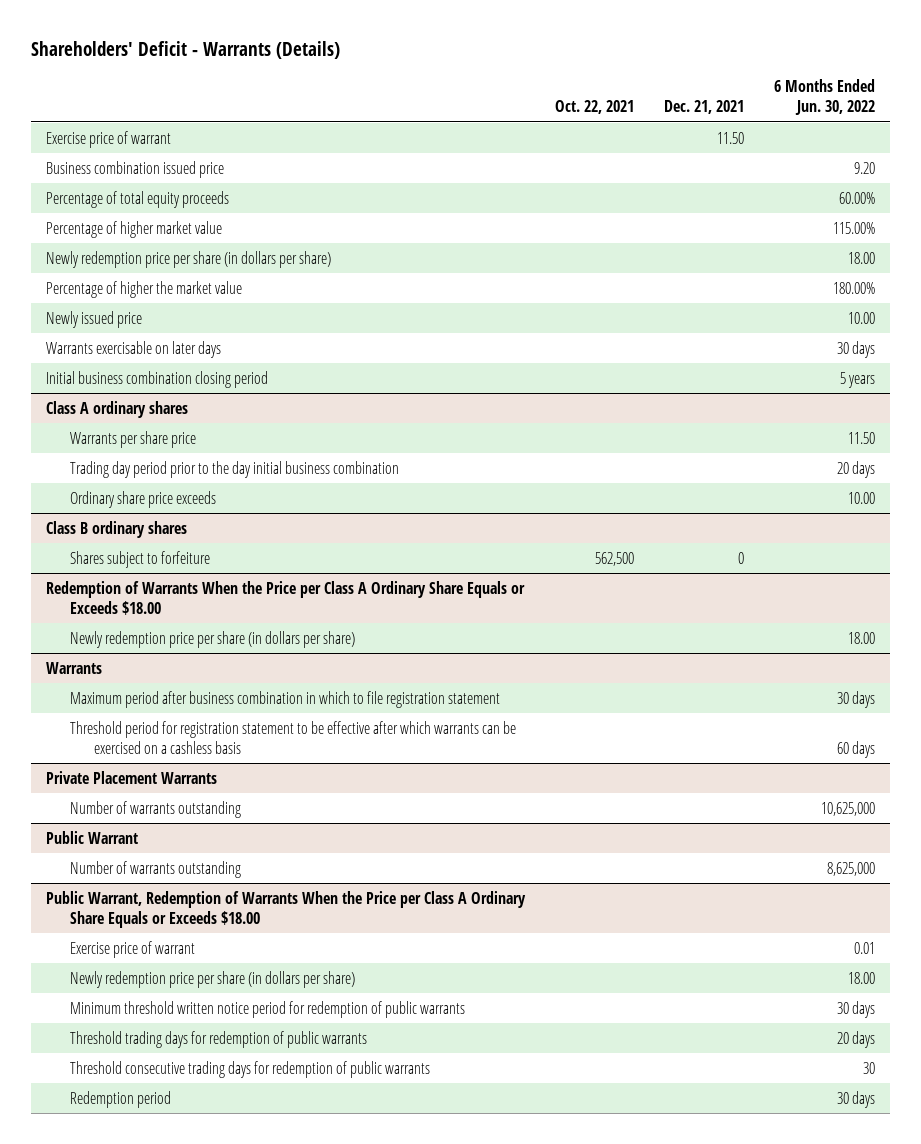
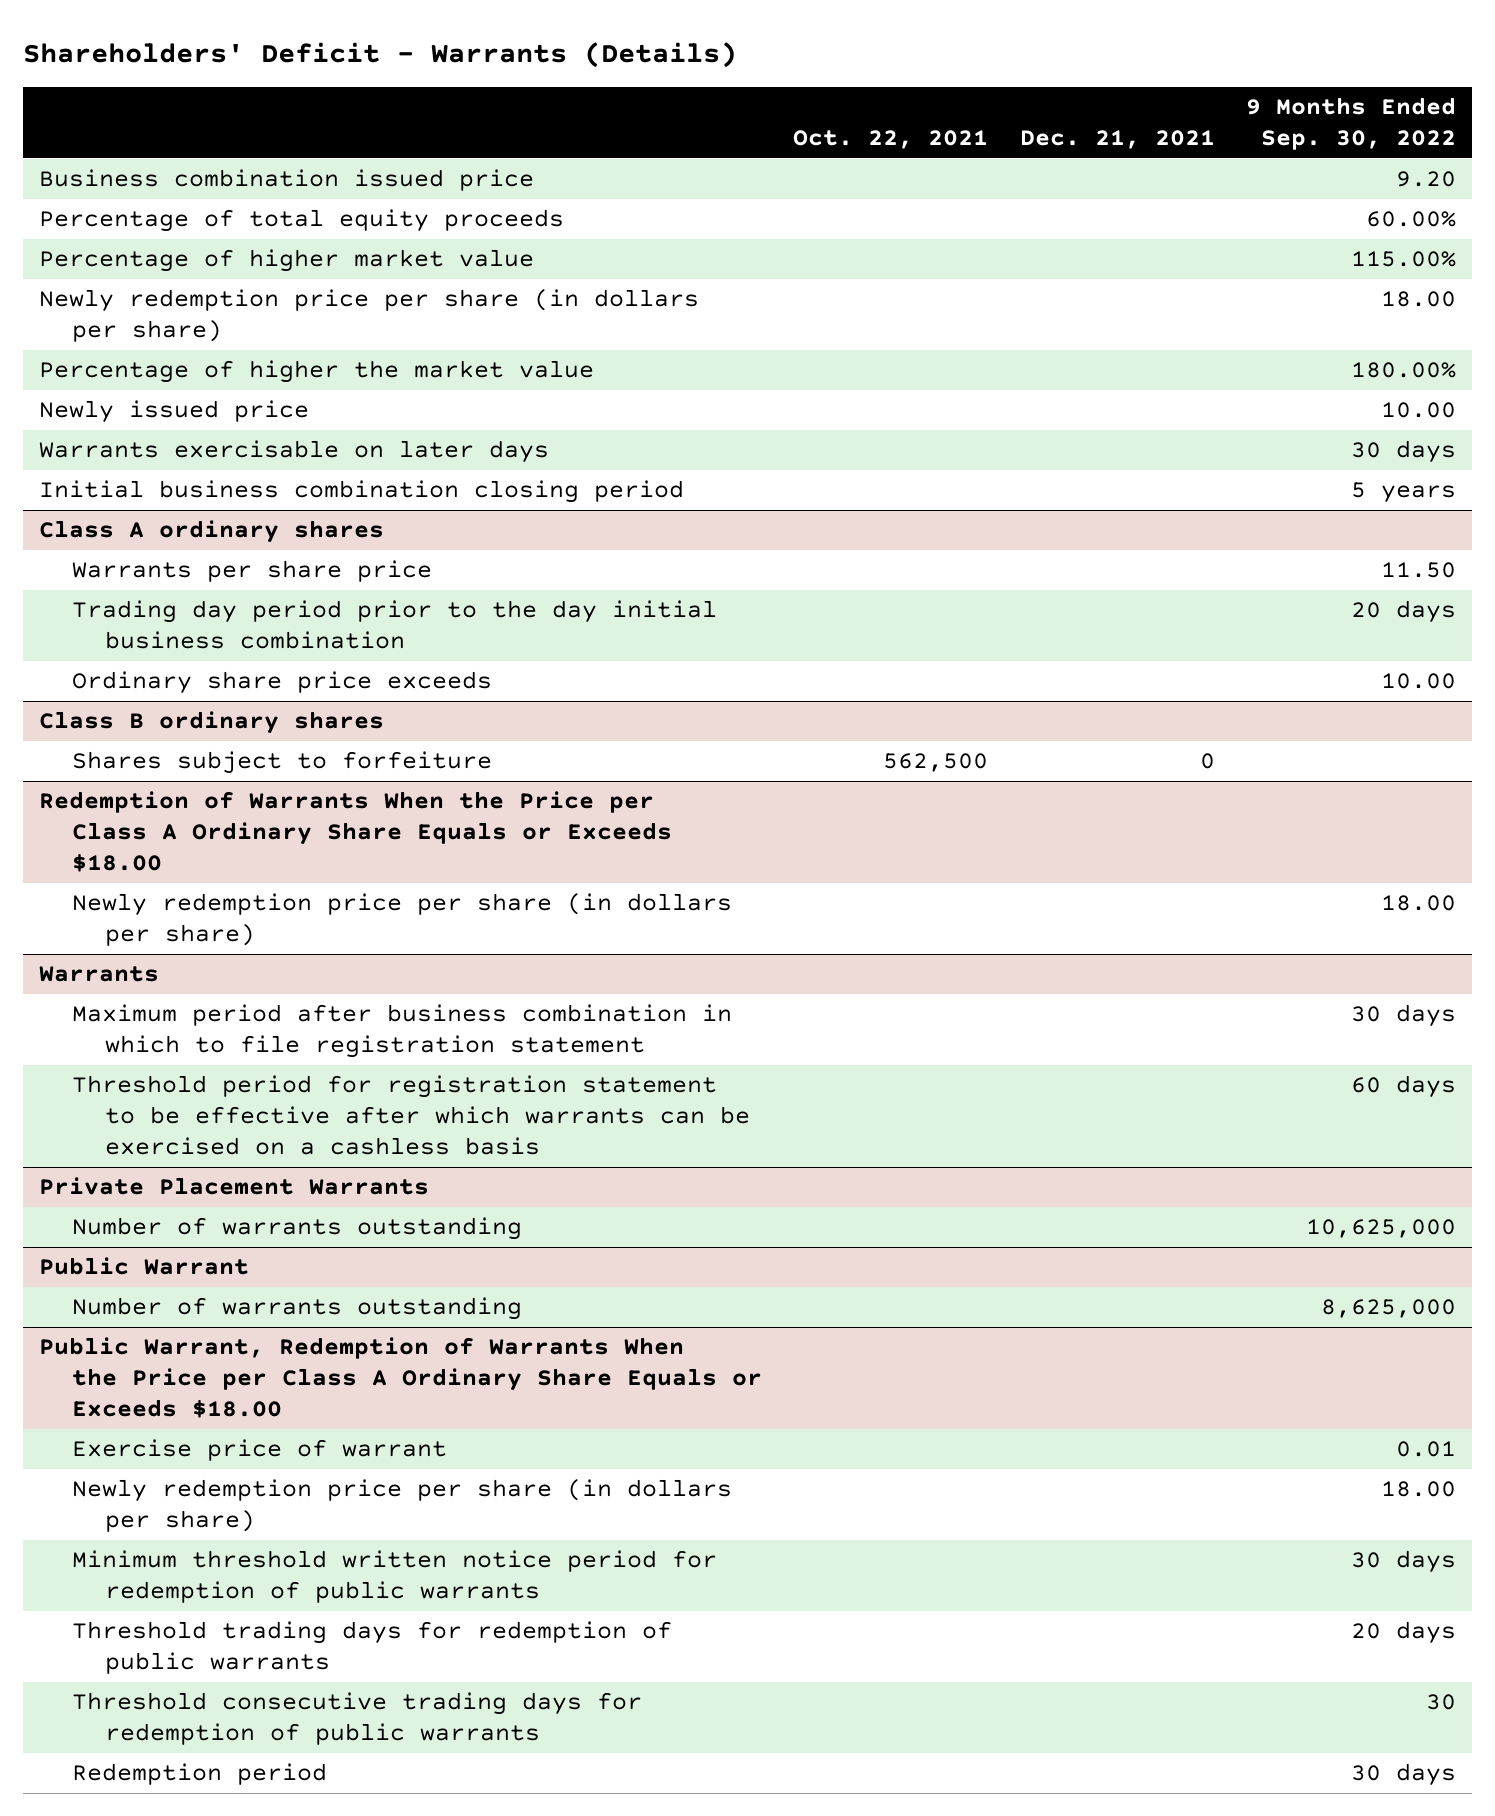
[773,79,875,116] 6 Months Ended Jun. 30, 2022 -> none
none -> [1246,97,1457,151] 9 Months Ended Sep. 30, 2022
[45,130,171,148] Exercise price of warrant -> none

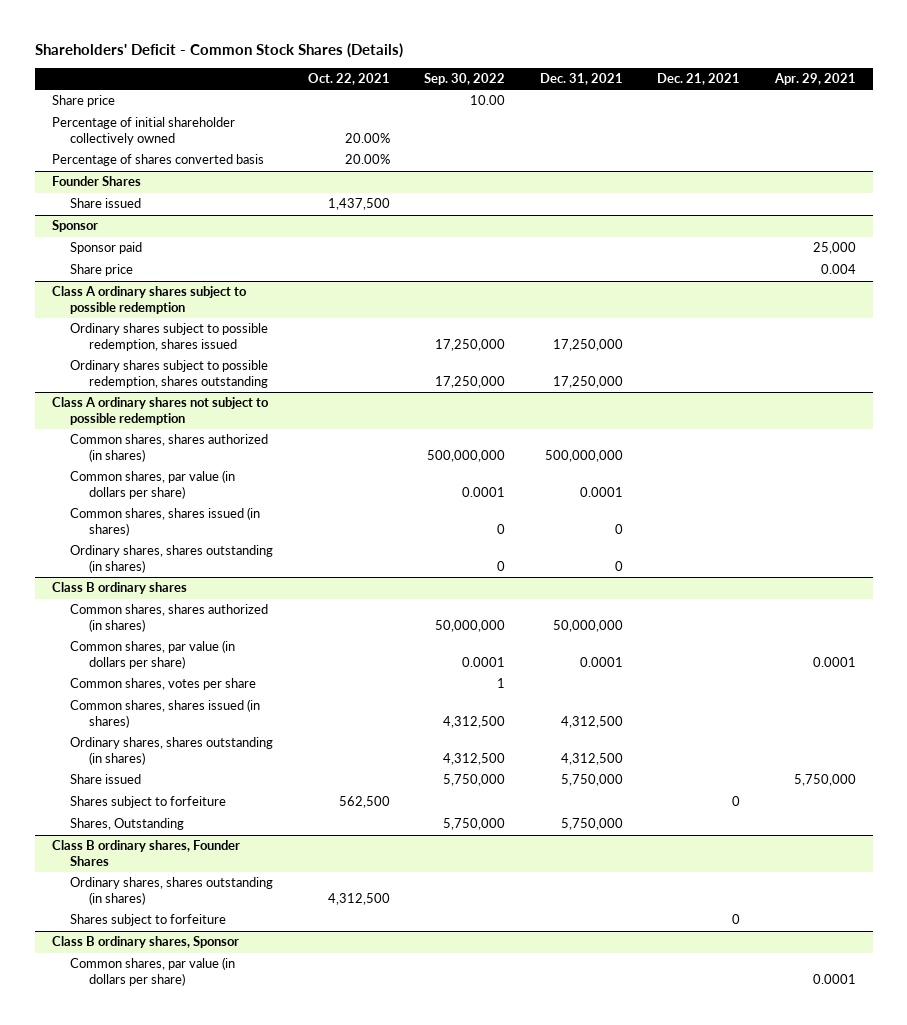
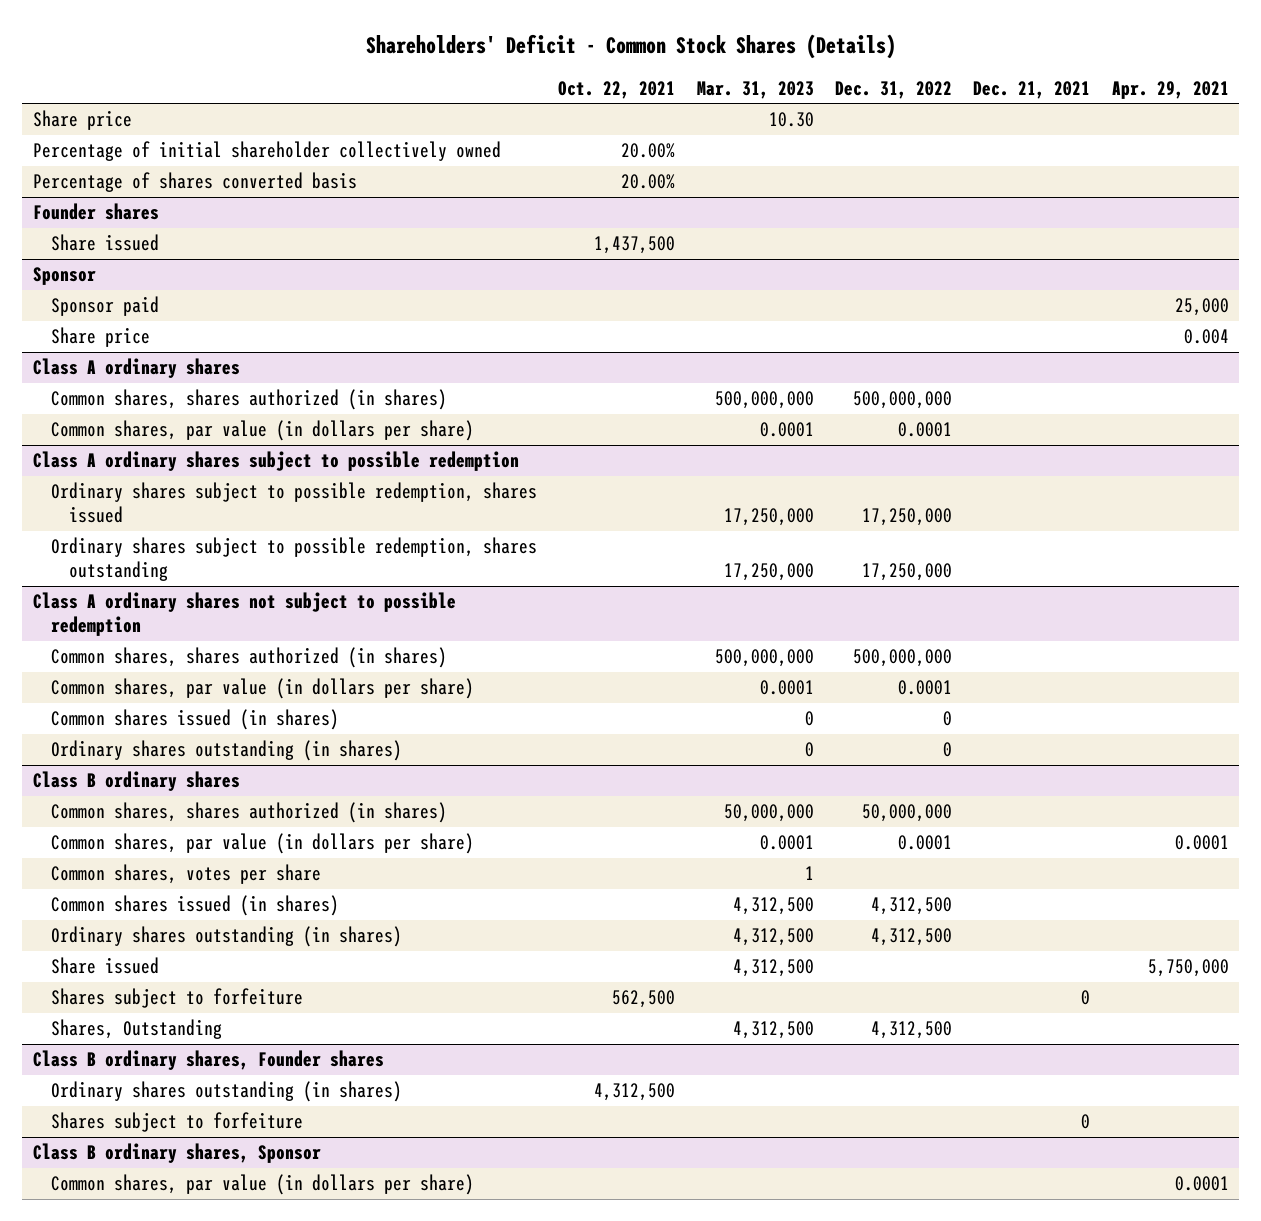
[424,73,506,86] Sep. 30, 2022 -> none
[539,73,623,86] Dec. 31, 2021 -> none
none -> [696,80,814,99] Mar. 31, 2023
none -> [834,80,952,99] Dec. 31, 2022
[51,176,141,187] Founder Shares -> [32,203,159,221] Founder shares
none -> [32,358,240,379] Class A ordinary shares
none -> [50,389,447,411] Common shares, shares authorized (in shares)
none -> [50,420,474,442] Common shares, par value (in dollars per share)
[70,507,261,536] Common shares, shares issued (in shares) -> [50,709,339,731] Common shares issued (in shares)
[70,545,274,573] Ordinary shares, shares outstanding (in shares) -> [50,740,402,762] Ordinary shares outstanding (in shares)
[70,699,261,728] Common shares, shares issued (in shares) -> [50,895,339,917] Common shares issued (in shares)
[70,737,274,765] Ordinary shares, shares outstanding (in shares) -> [50,926,402,948] Ordinary shares outstanding (in shares)
[51,840,240,866] Class B ordinary shares, Founder Shares -> [32,1050,384,1071] Class B ordinary shares, Founder shares
[70,877,274,905] Ordinary shares, shares outstanding (in shares) -> [50,1081,402,1103] Ordinary shares outstanding (in shares)

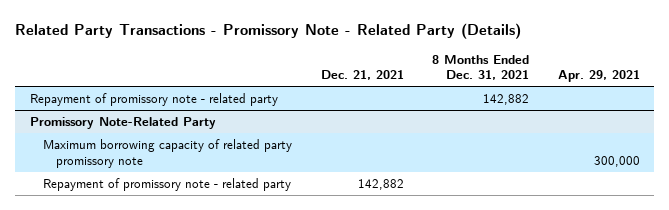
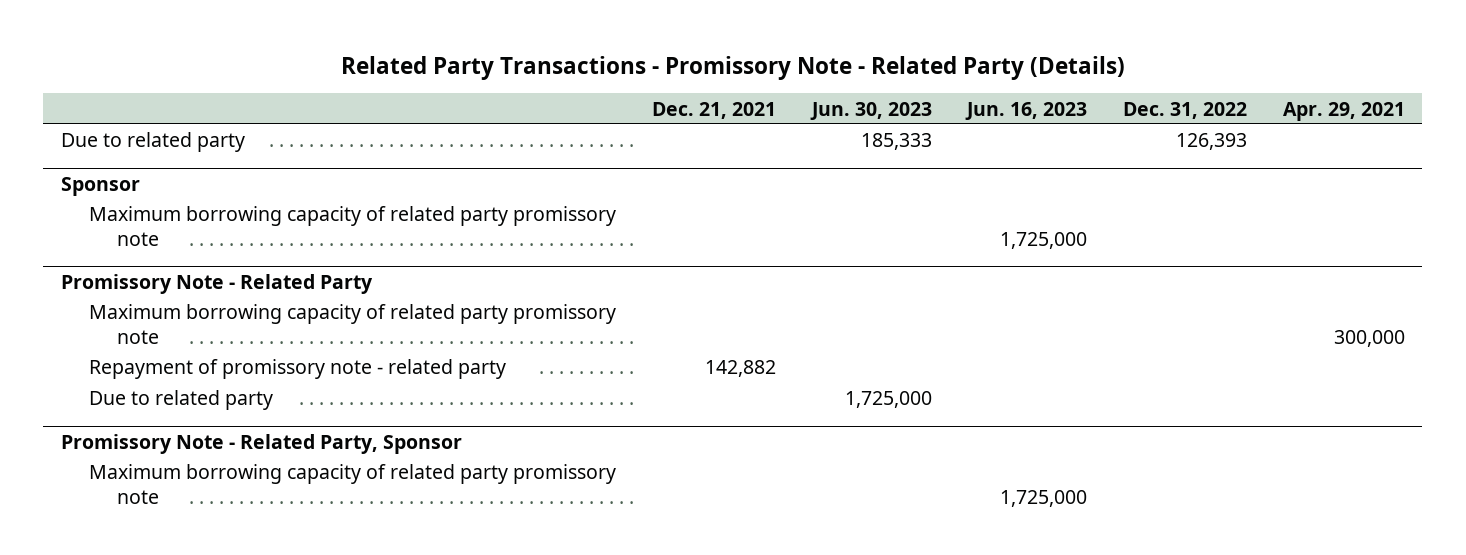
[432,54,530,81] 8 Months Ended Dec. 31, 2021 -> none
none -> [809,101,932,120] Jun. 30, 2023
none -> [965,101,1088,120] Jun. 16, 2023
none -> [1122,101,1247,119] Dec. 31, 2022
[29,92,278,106] Repayment of promissory note - related party -> none
none -> [61,132,246,153] Due to related party
none -> [61,176,141,196] Sponsor
none -> [89,206,617,246] Maximum borrowing capacity of related party promissory note
[29,116,216,129] Promissory Note-Related Party -> [61,273,374,294] Promissory Note - Related Party
none -> [89,390,274,411] Due to related party
none -> [61,433,463,454] Promissory Note - Related Party, Sponsor
none -> [89,464,617,504] Maximum borrowing capacity of related party promissory note

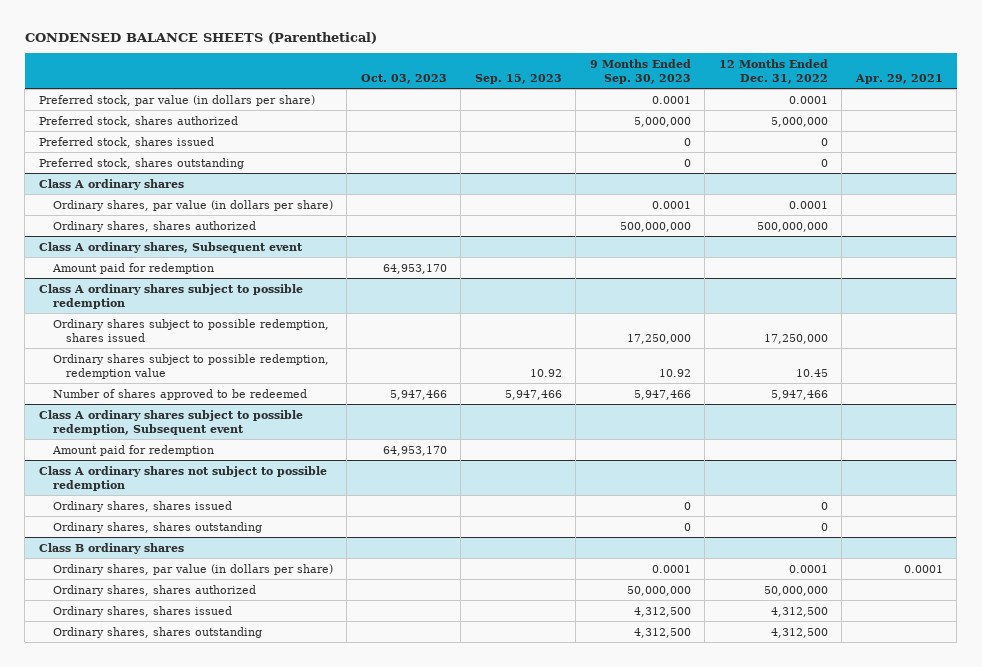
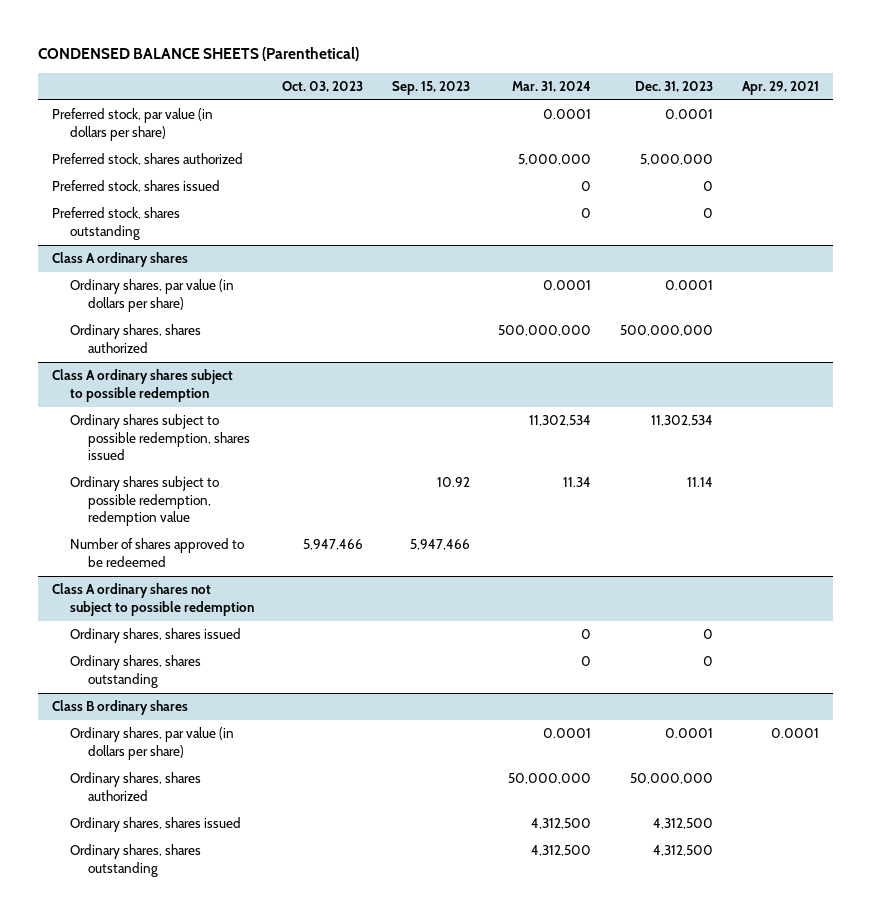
[589,58,691,84] 9 Months Ended Sep. 30, 2023 -> none
[718,58,828,84] 12 Months Ended Dec. 31, 2022 -> none
none -> [512,80,592,92] Mar. 31, 2024
none -> [635,80,714,92] Dec. 31, 2023
[38,241,303,253] Class A ordinary shares, Subsequent event -> none
[51,262,214,274] Amount paid for redemption -> none
[38,409,303,435] Class A ordinary shares subject to possible redemption, Subsequent event -> none
[51,444,214,456] Amount paid for redemption -> none

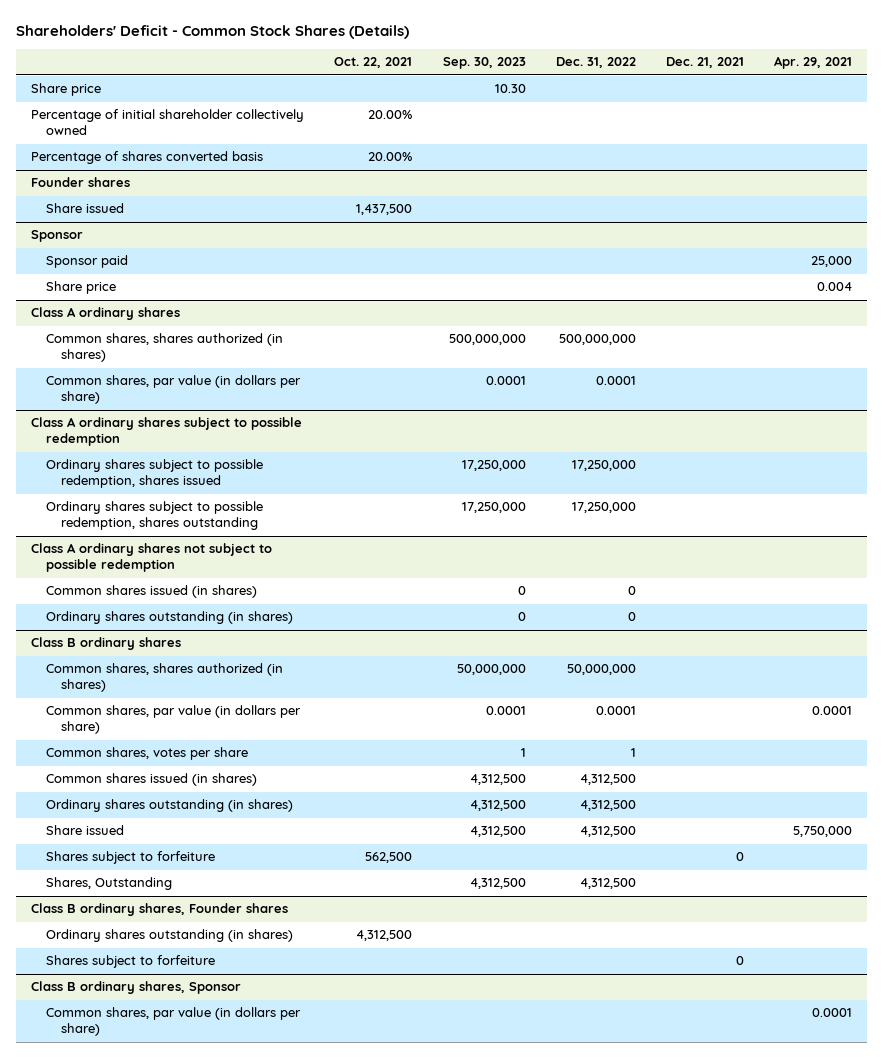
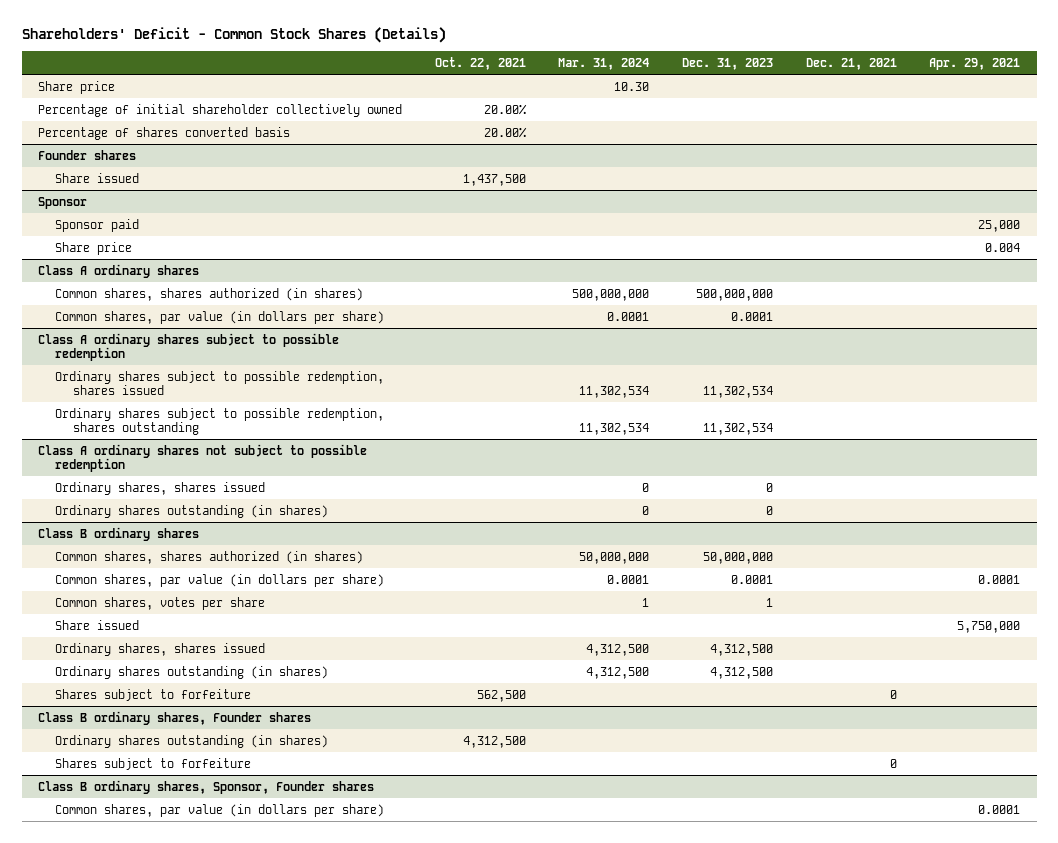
[442,57,526,70] Sep. 30, 2023 -> none
[555,57,636,69] Dec. 31, 2022 -> none
none -> [558,57,650,70] Mar. 31, 2024
none -> [682,57,774,70] Dec. 31, 2023
[46,585,258,599] Common shares issued (in shares) -> [55,481,266,495] Ordinary shares, shares issued
[46,773,258,787] Common shares issued (in shares) -> none
none -> [55,642,266,656] Ordinary shares, shares issued
[46,799,294,813] Ordinary shares outstanding (in shares) -> [55,665,329,679] Ordinary shares outstanding (in shares)
[46,877,173,891] Shares, Outstanding -> none
[31,981,242,995] Class B ordinary shares, Sponsor -> [37,779,374,794] Class B ordinary shares, Sponsor, Founder shares

